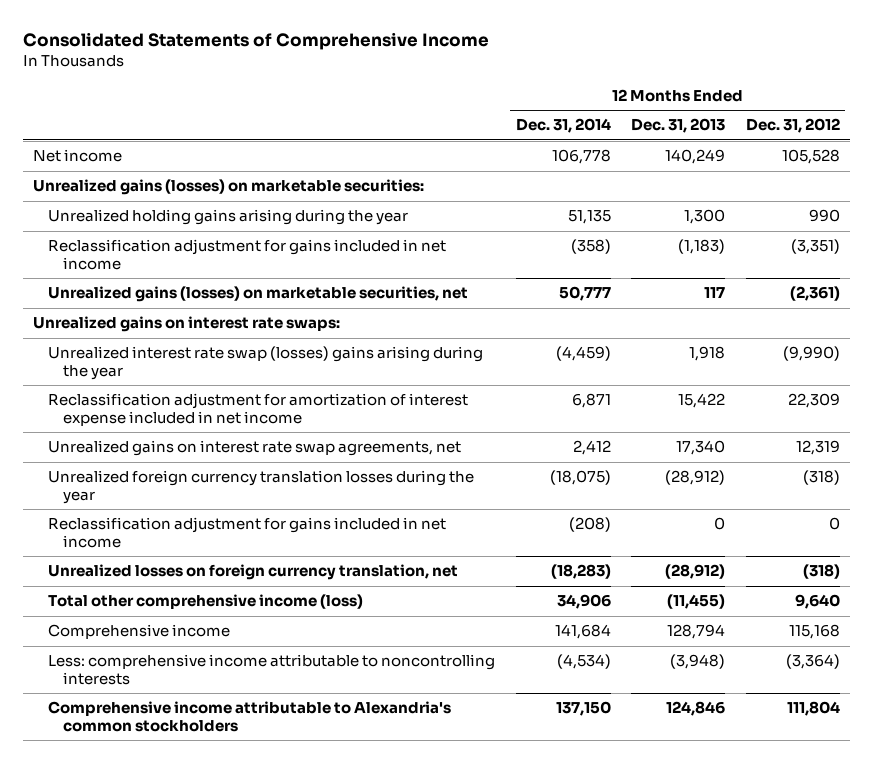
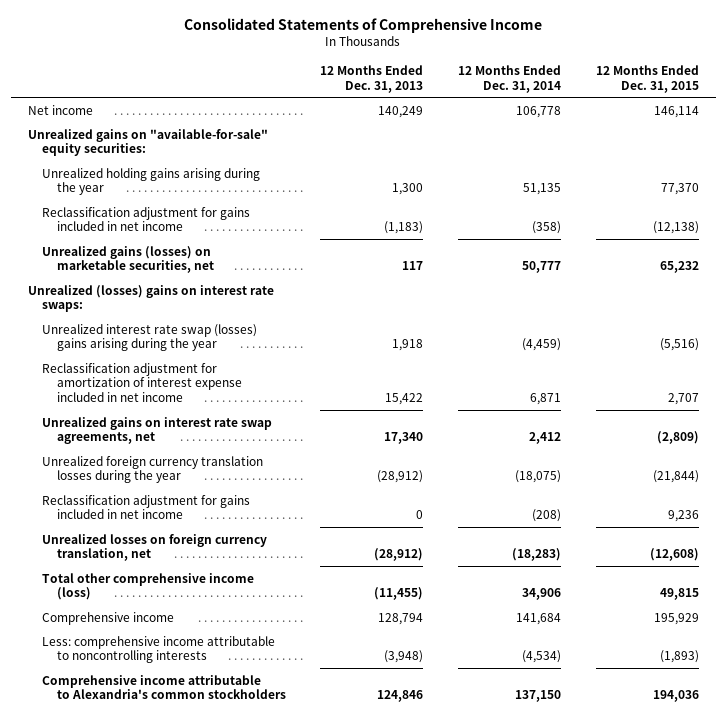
[746,118,841,134] Dec. 31, 2012 -> none
none -> [595,64,699,93] 12 Months Ended Dec. 31, 2015
[33,179,425,196] Unrealized gains (losses) on marketable securities: -> [28,128,269,157] Unrealized gains on "available-for-sale" equity securities:
[33,316,341,333] Unrealized gains on interest rate swaps: -> [28,284,275,313] Unrealized (losses) gains on interest rate swaps:

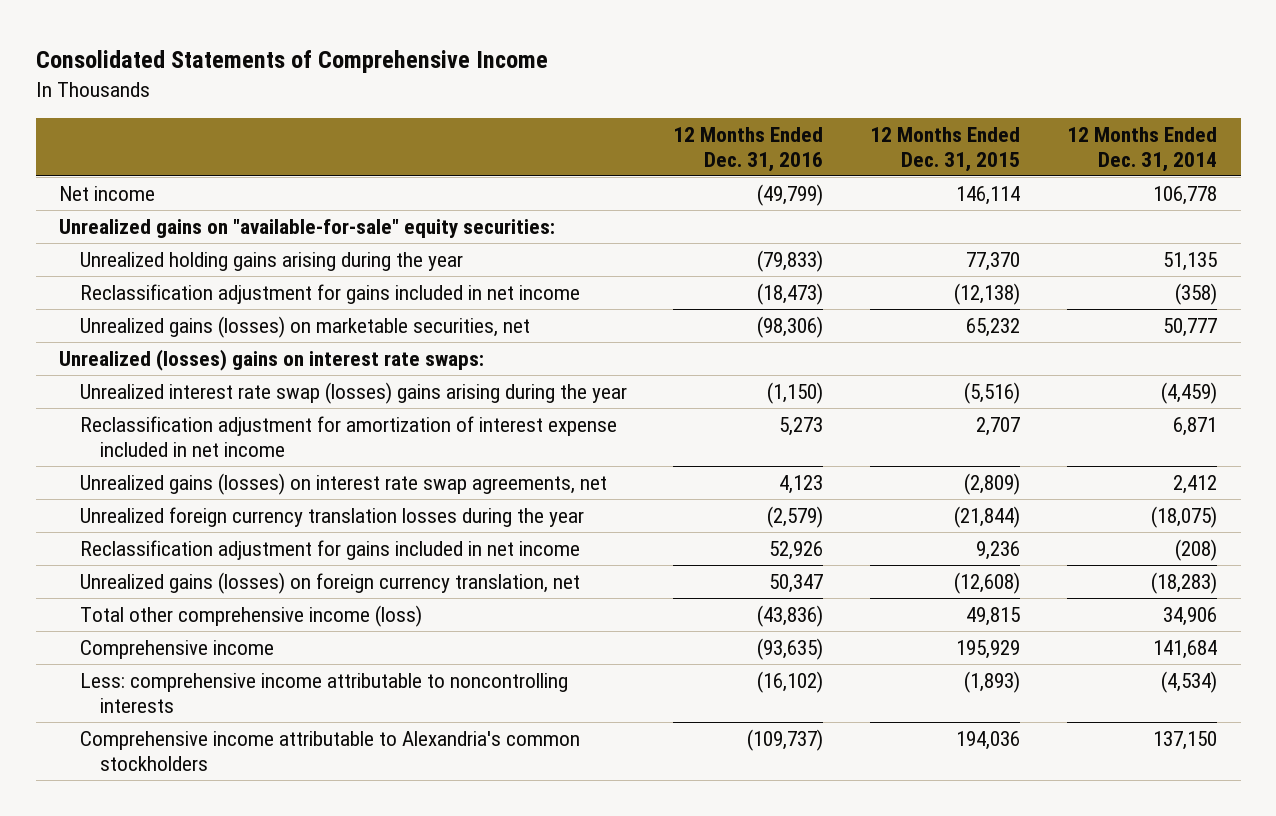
[320,64,424,93] 12 Months Ended Dec. 31, 2013 -> none
none -> [673,126,824,173] 12 Months Ended Dec. 31, 2016
[42,416,273,445] Unrealized gains on interest rate swap agreements, net -> [79,472,607,495] Unrealized gains (losses) on interest rate swap agreements, net
[42,533,268,562] Unrealized losses on foreign currency translation, net -> [79,571,580,594] Unrealized gains (losses) on foreign currency translation, net

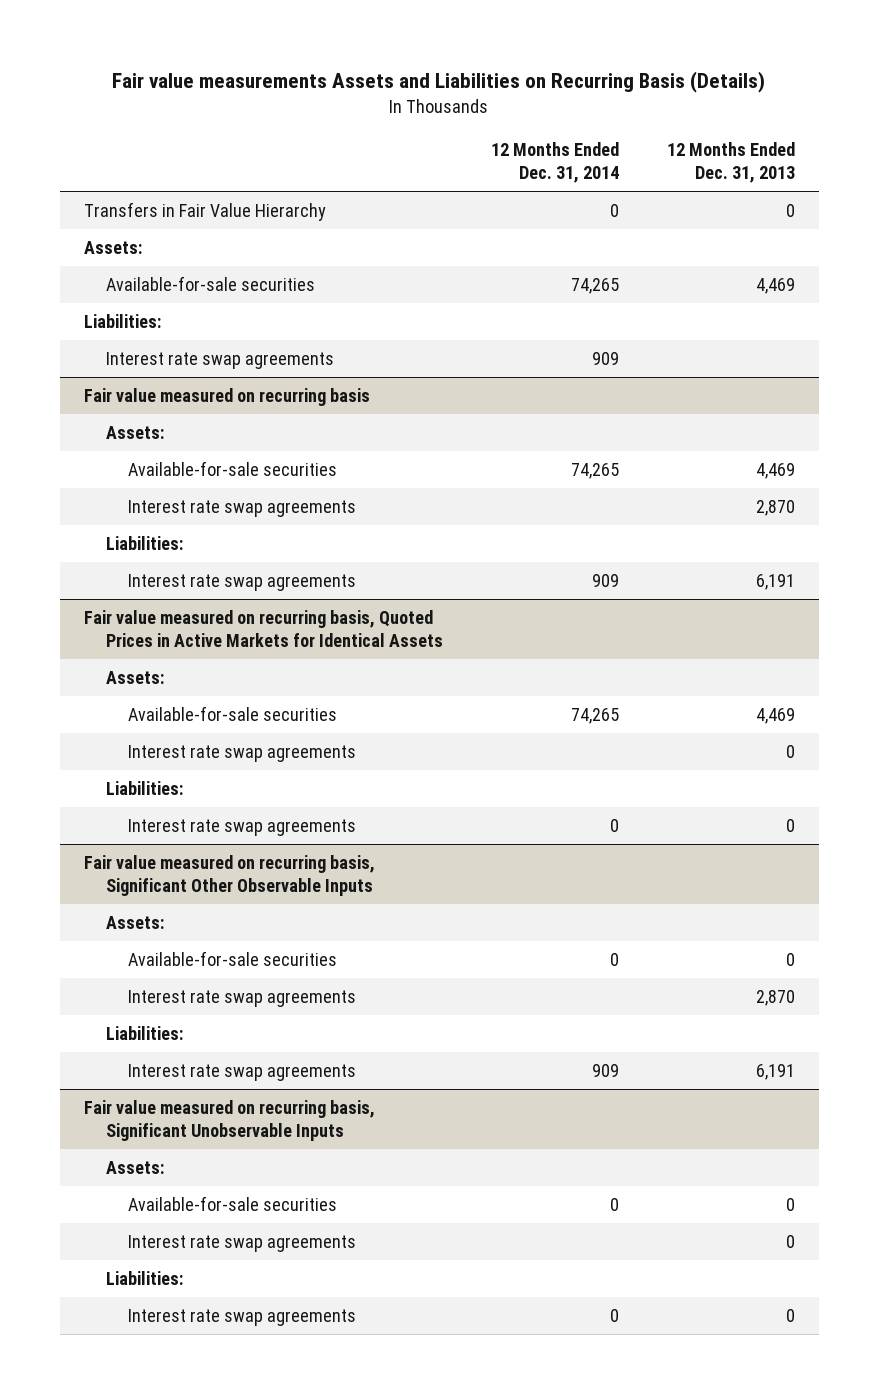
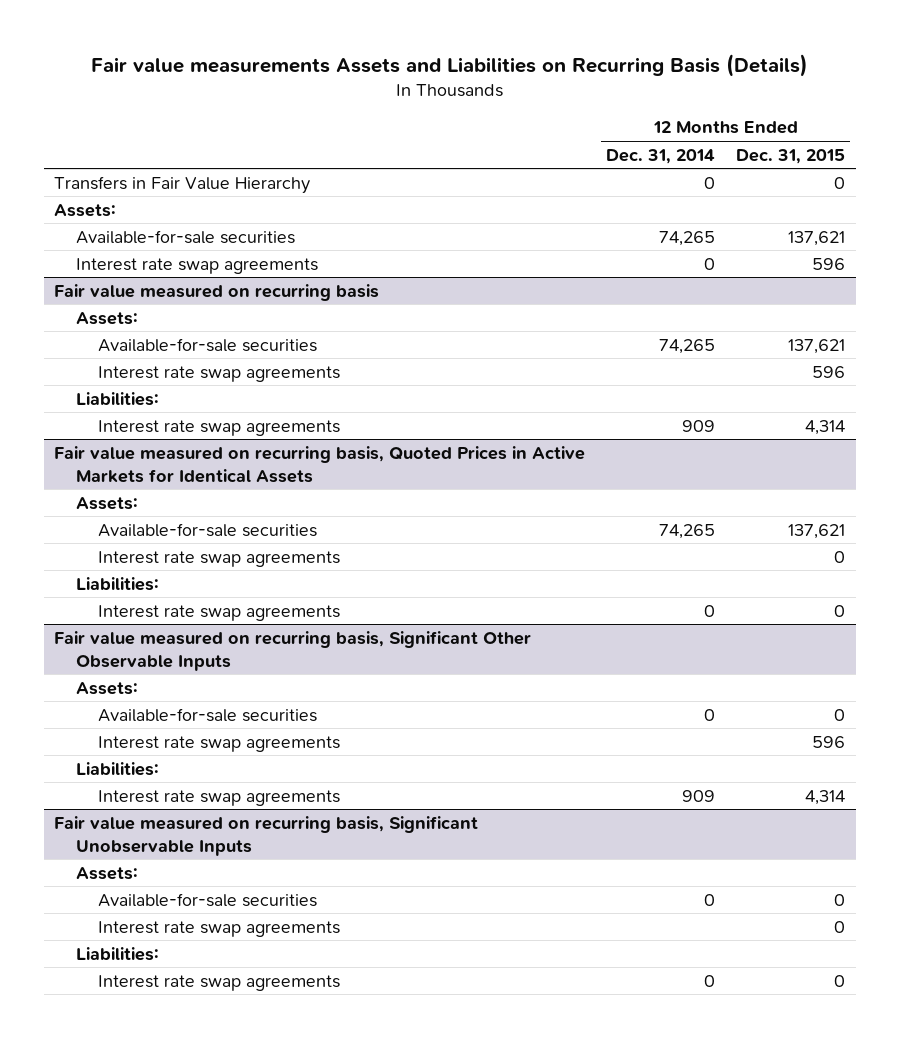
[667,142,796,184] 12 Months Ended Dec. 31, 2013 -> none
none -> [736,148,846,164] Dec. 31, 2015
[83,314,161,329] Liabilities: -> none
[592,352,620,366] 909 -> [704,257,716,270] 0

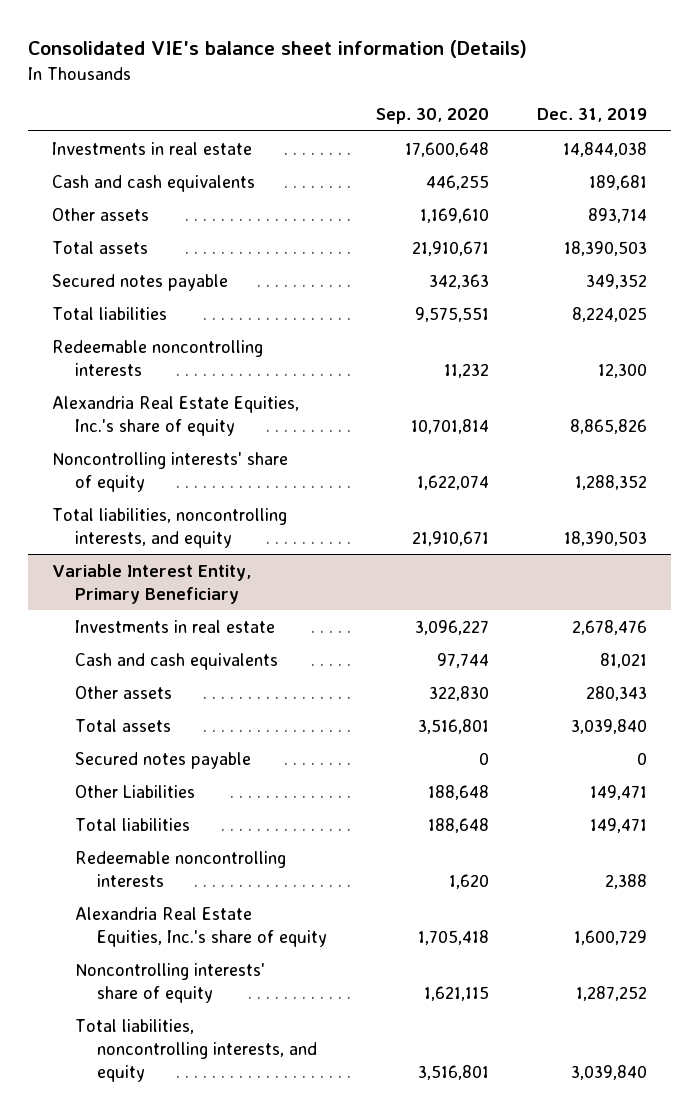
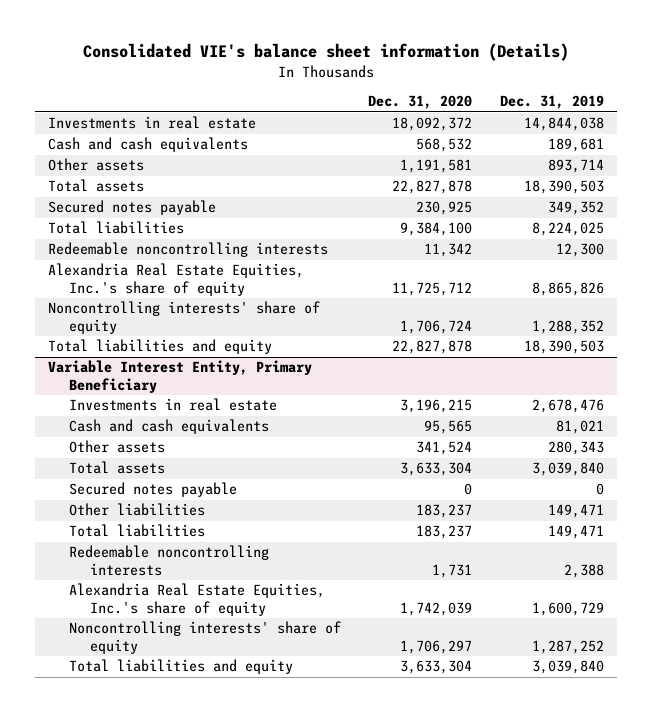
[375,108,489,125] Sep. 30, 2020 -> none
none -> [368,95,473,110] Dec. 31, 2020
[51,507,287,548] Total liabilities, noncontrolling interests, and equity -> [48,339,273,355] Total liabilities and equity
[74,784,195,798] Other Liabilities -> [69,503,206,517] Other liabilities
[74,1018,318,1082] Total liabilities, noncontrolling interests, and equity -> [69,659,294,675] Total liabilities and equity

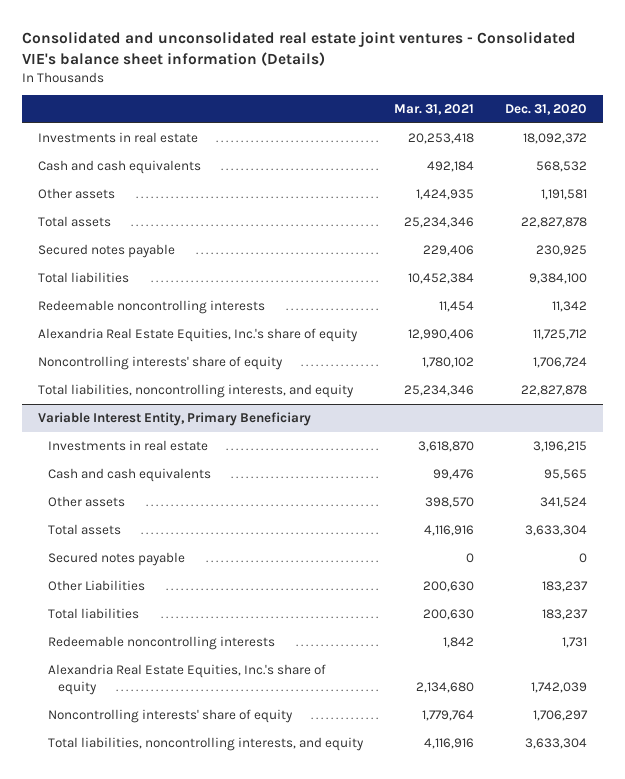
[82,43,569,62] Consolidated VIE's balance sheet information (Details) -> [22,30,577,66] Consolidated and unconsolidated real estate joint ventures - Consolidated VIE's balance sheet information (Details)
[499,95,604,110] Dec. 31, 2019 -> none
none -> [394,104,475,116] Mar. 31, 2021
[48,339,273,355] Total liabilities and equity -> [37,384,354,399] Total liabilities, noncontrolling interests, and equity
[69,503,206,517] Other liabilities -> [47,580,145,592] Other Liabilities
[69,659,294,675] Total liabilities and equity -> [47,737,364,752] Total liabilities, noncontrolling interests, and equity

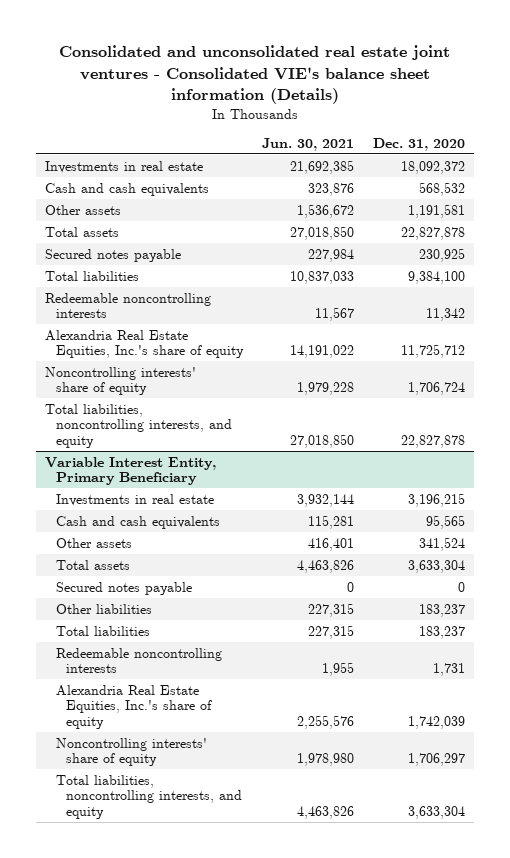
[394,104,475,116] Mar. 31, 2021 -> none
none -> [261,137,354,151] Jun. 30, 2021
[47,580,145,592] Other Liabilities -> [55,603,152,614] Other liabilities

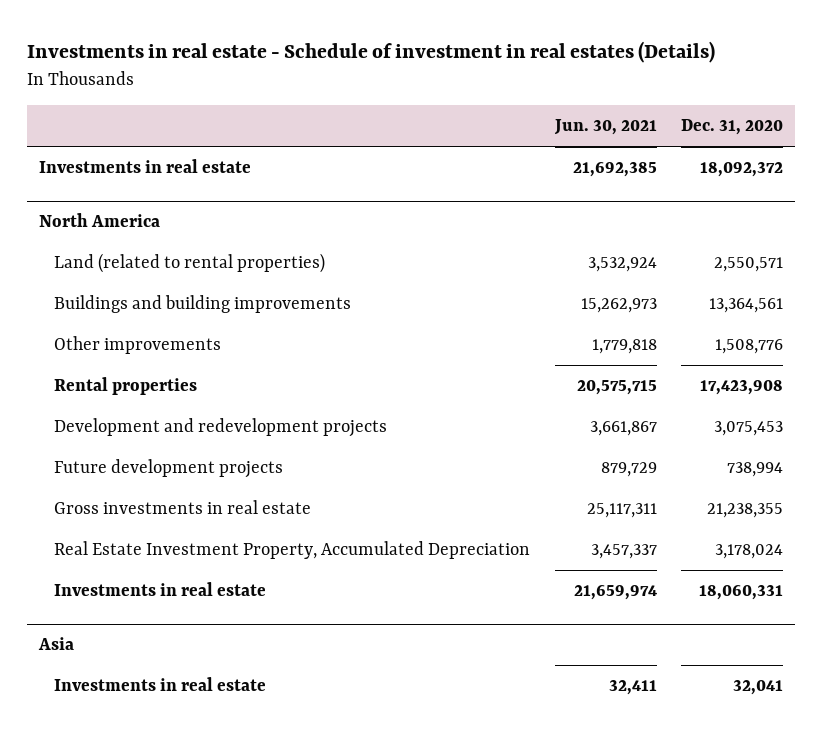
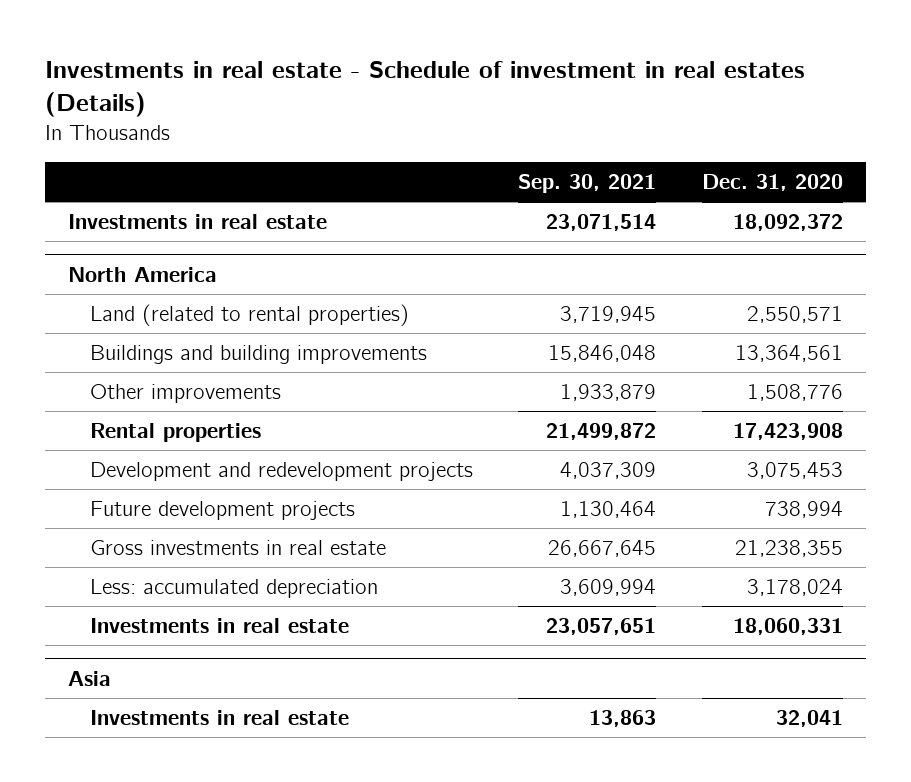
[553,119,657,136] Jun. 30, 2021 -> none
none -> [518,174,657,194] Sep. 30, 2021
[54,541,531,560] Real Estate Investment Property, Accumulated Depreciation -> [89,579,378,599] Less: accumulated depreciation

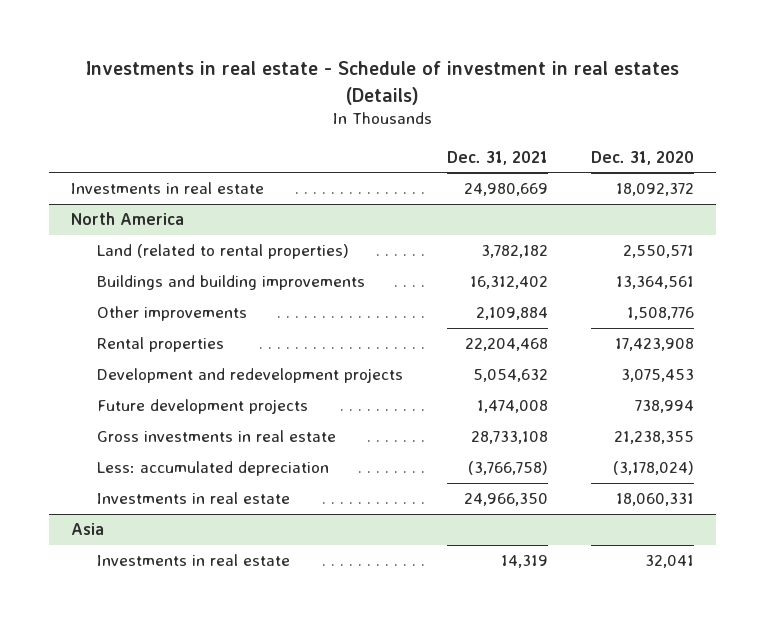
[518,174,657,194] Sep. 30, 2021 -> none
none -> [446,150,548,165] Dec. 31, 2021
[747,579,844,597] 3,178,024 -> [613,461,695,476] (3,178,024)

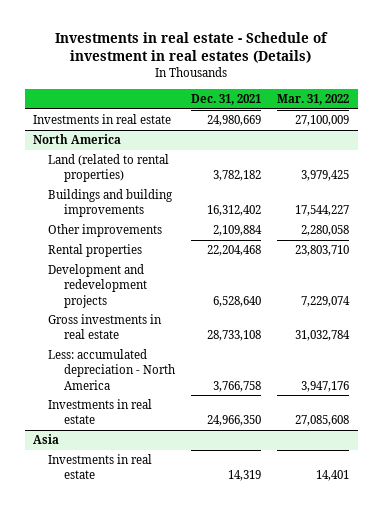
[591,150,695,165] Dec. 31, 2020 -> none
none -> [277,93,350,105] Mar. 31, 2022
[96,399,308,415] Future development projects -> none
[472,369,548,383] 5,054,632 -> [212,295,261,307] 6,528,640
[96,461,329,477] Less: accumulated depreciation -> [48,349,175,390] Less: accumulated depreciation - North America
[467,461,548,476] (3,766,758) -> [212,380,261,392] 3,766,758

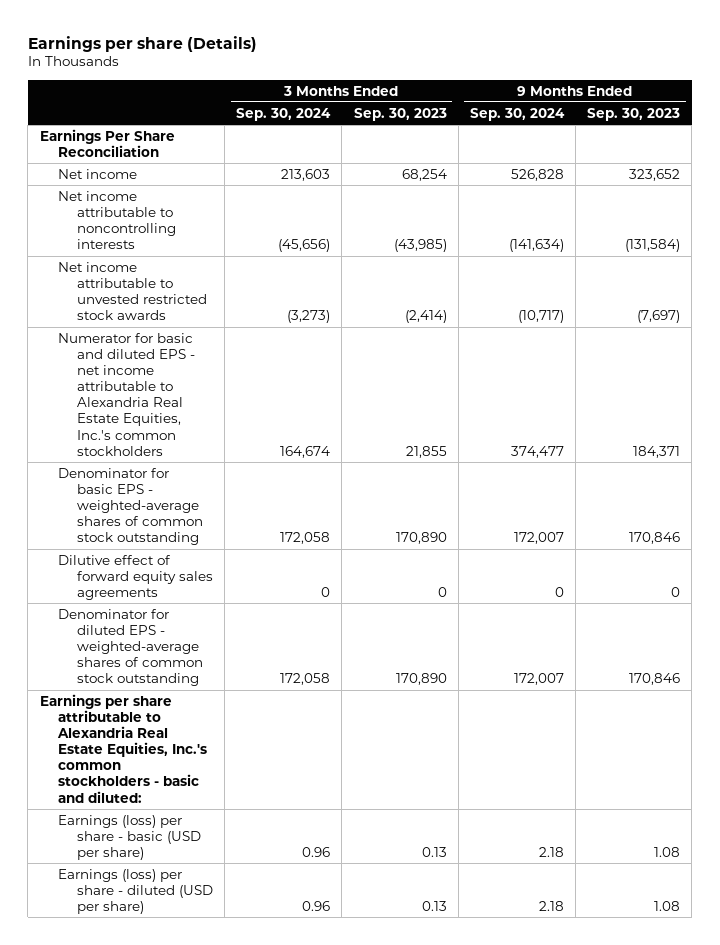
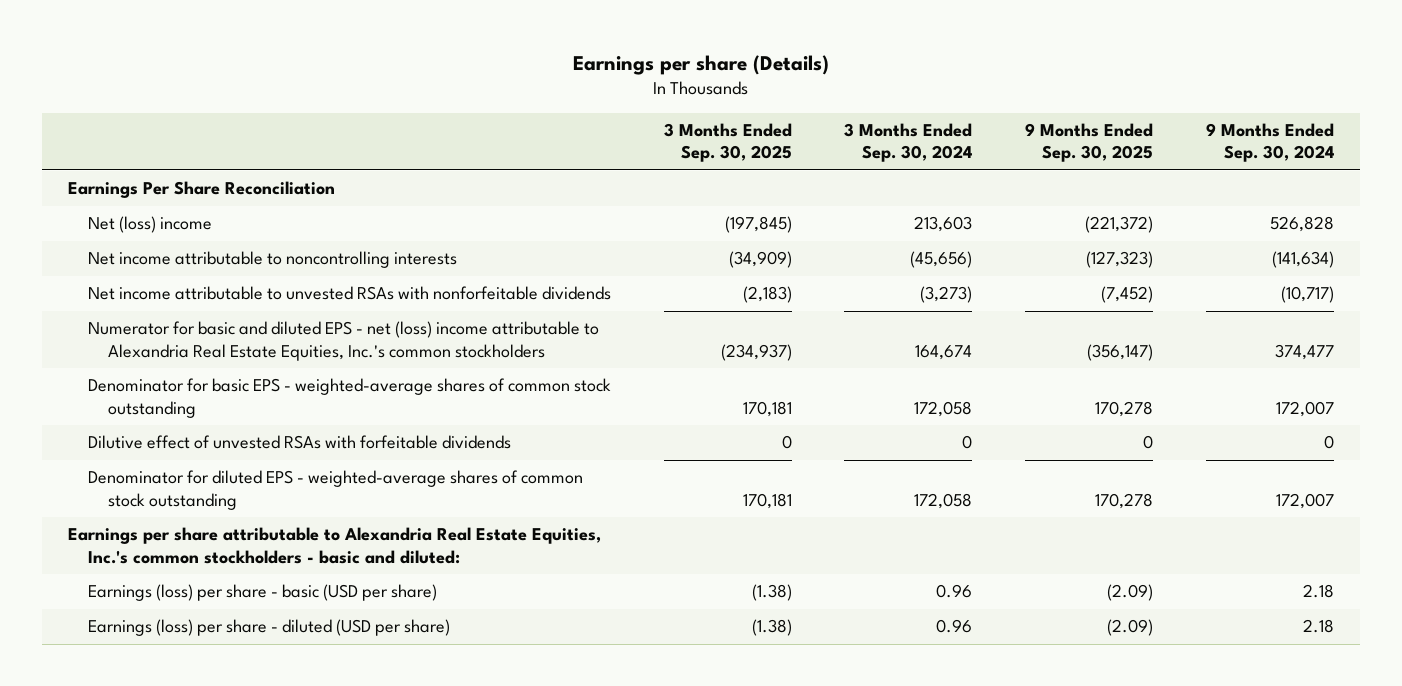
[353,107,447,121] Sep. 30, 2023 -> none
[587,107,681,121] Sep. 30, 2023 -> none
none -> [663,122,792,163] 3 Months Ended Sep. 30, 2025
none -> [1025,122,1154,163] 9 Months Ended Sep. 30, 2025
[58,168,138,179] Net income -> [87,216,212,234] Net (loss) income
[58,261,208,321] Net income attributable to unvested restricted stock awards -> [87,286,611,301] Net income attributable to unvested RSAs with nonforfeitable dividends
[58,332,196,456] Numerator for basic and diluted EPS - net income attributable to Alexandria Real Estate Equities, Inc.'s common stockholders -> [87,321,599,361] Numerator for basic and diluted EPS - net (loss) income attributable to Alexandria Real Estate Equities, Inc.'s common stockholders
[58,554,214,601] Dilutive effect of forward equity sales agreements -> none
none -> [87,435,511,450] Dilutive effect of unvested RSAs with forfeitable dividends

